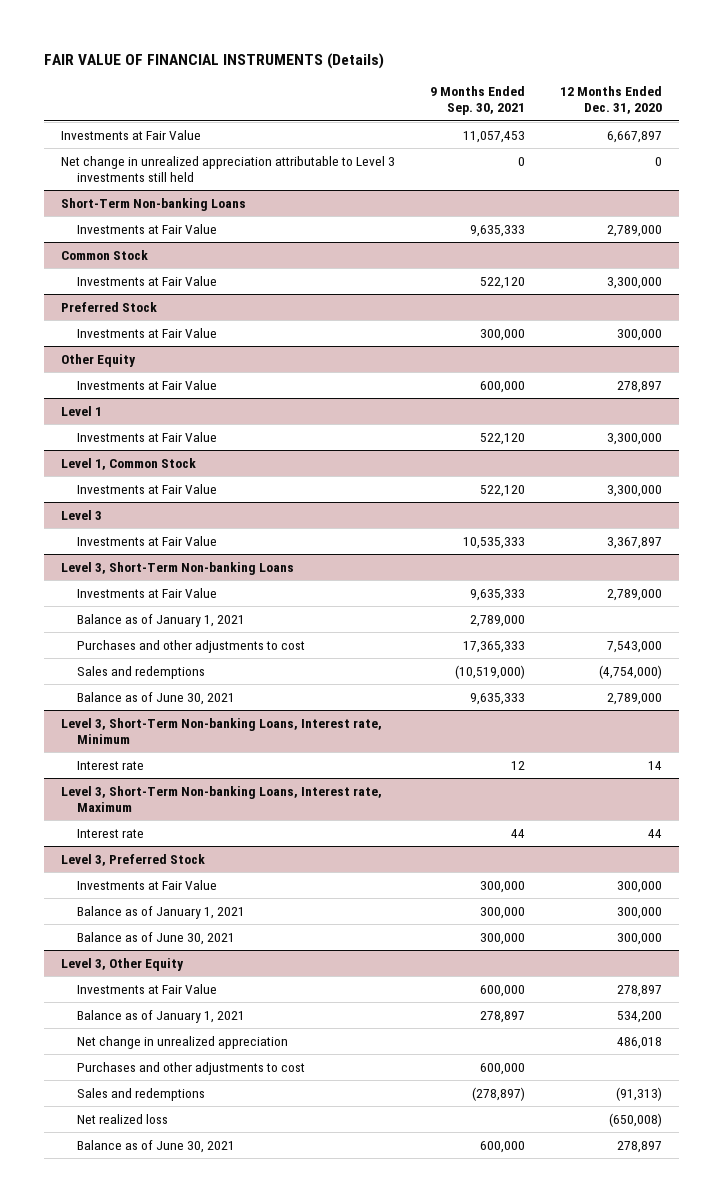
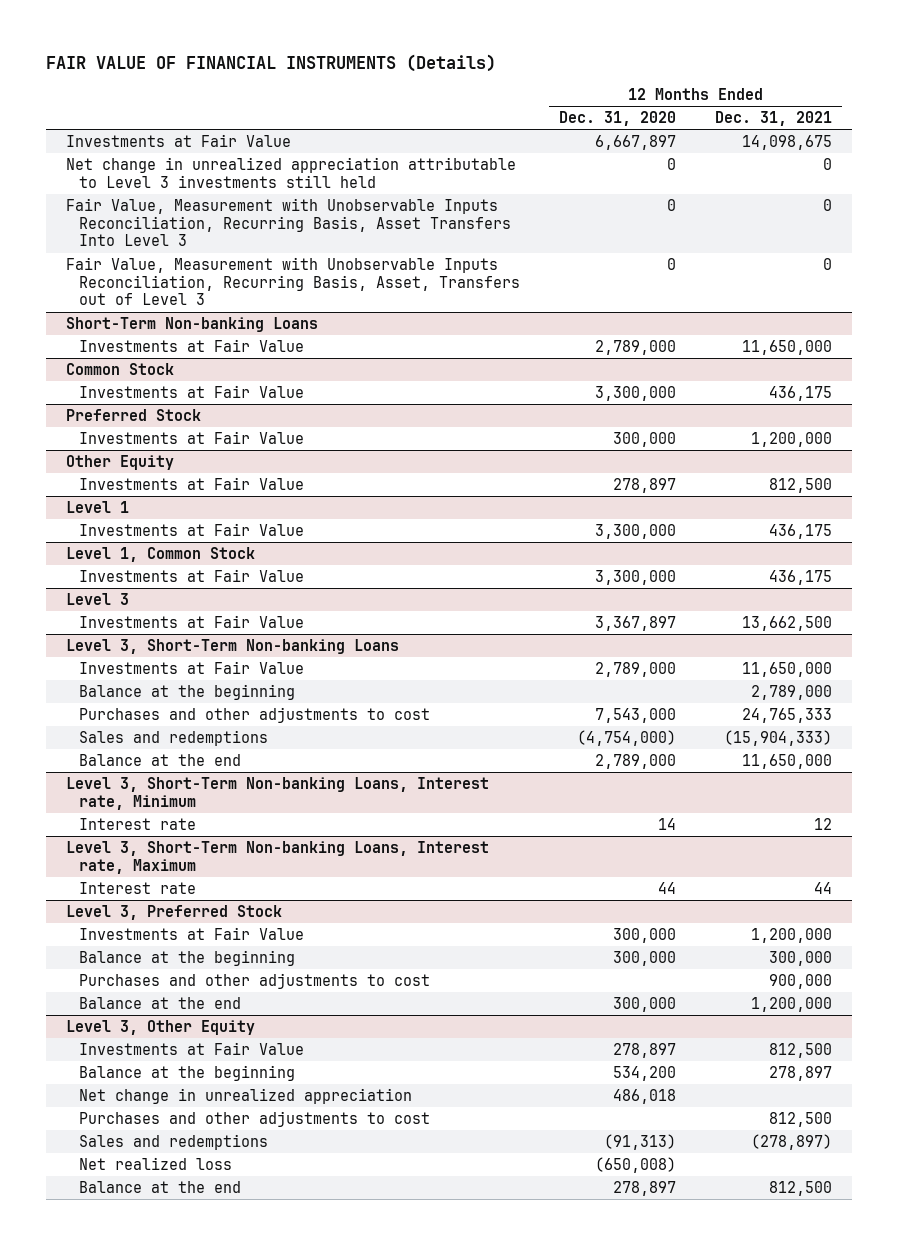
[430,85,526,116] 9 Months Ended Sep. 30, 2021 -> none
none -> [715,110,833,126] Dec. 31, 2021
none -> [66,197,511,247] Fair Value, Measurement with Unobservable Inputs Reconciliation, Recurring Basis, Asset Transfers Into Level 3
none -> [66,256,520,306] Fair Value, Measurement with Unobservable Inputs Reconciliation, Recurring Basis, Asset, Transfers out of Level 3
[76,613,245,627] Balance as of January 1, 2021 -> [78,683,295,700] Balance at the beginning
[76,691,235,705] Balance as of June 30, 2021 -> [78,753,241,766] Balance at the end
[76,905,245,919] Balance as of January 1, 2021 -> [78,949,295,966] Balance at the beginning
none -> [78,972,430,989] Purchases and other adjustments to cost
[76,931,235,945] Balance as of June 30, 2021 -> [78,996,241,1009] Balance at the end
[76,1009,245,1023] Balance as of January 1, 2021 -> [78,1064,295,1081] Balance at the beginning
[76,1139,235,1153] Balance as of June 30, 2021 -> [78,1180,241,1193] Balance at the end

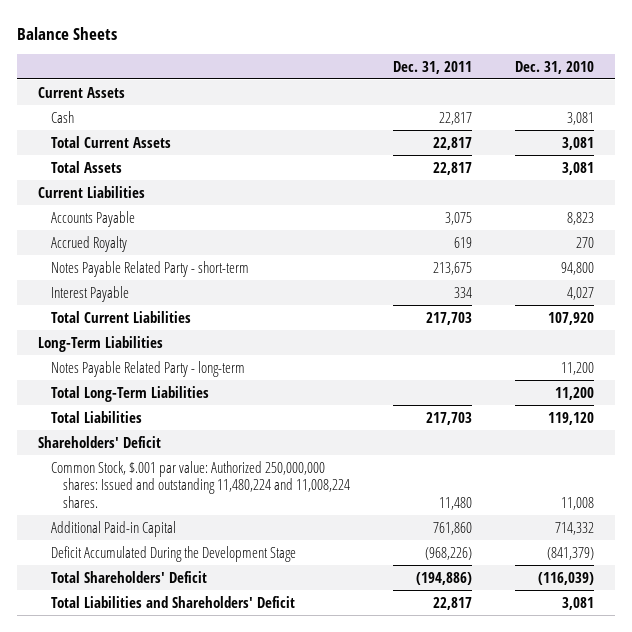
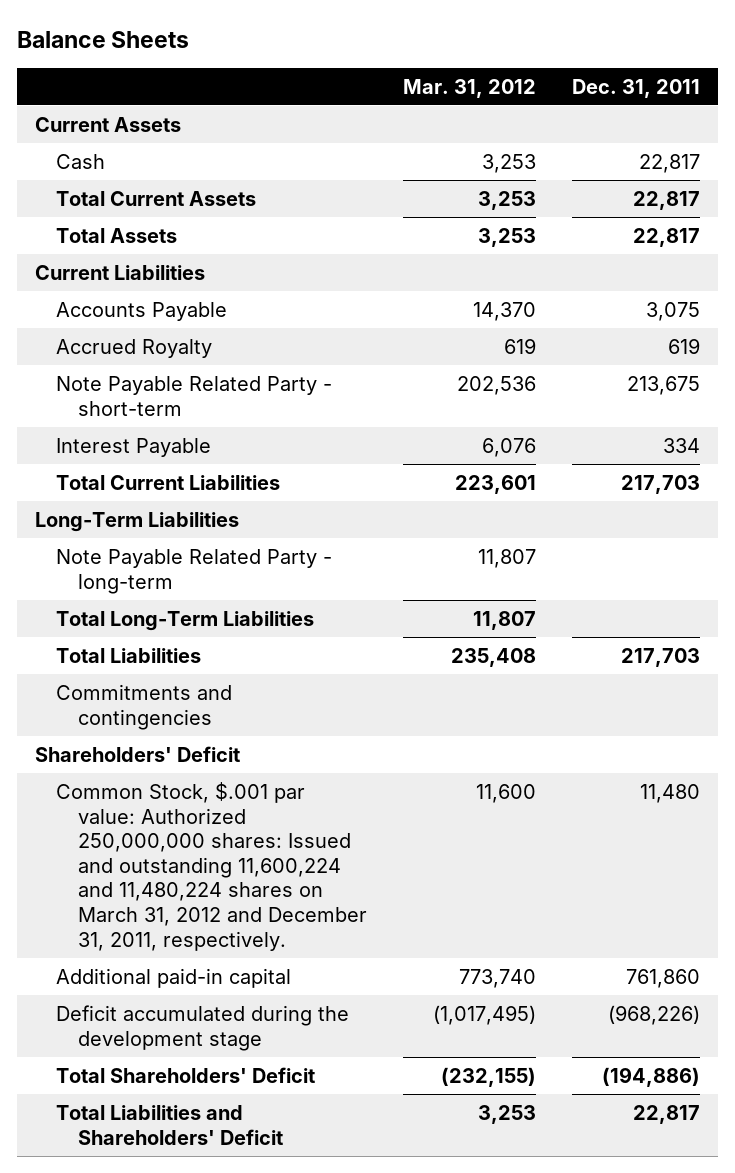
[514,60,594,74] Dec. 31, 2010 -> none
none -> [402,78,536,98] Mar. 31, 2012
[50,260,249,277] Notes Payable Related Party - short-term -> [56,375,333,416] Note Payable Related Party - short-term
[50,360,245,377] Notes Payable Related Party - long-term -> [56,548,333,594] Note Payable Related Party - long-term
none -> [56,683,233,730] Commitments and contingencies
[50,460,350,509] Common Stock, $.001 par value: Authorized 250,000,000 shares: Issued and outstanding 11,480,224 and 11,008,224 shares. -> [56,781,367,951] Common Stock, $.001 par value: Authorized 250,000,000 shares: Issued and outstanding 11,600,224 and 11,480,224 shares on March 31, 2012 and December 31, 2011, respectively.
[50,520,176,537] Additional Paid-in Capital -> [56,967,292,988] Additional paid-in capital
[50,545,296,562] Deficit Accumulated During the Development Stage -> [56,1004,350,1051] Deficit accumulated during the development stage

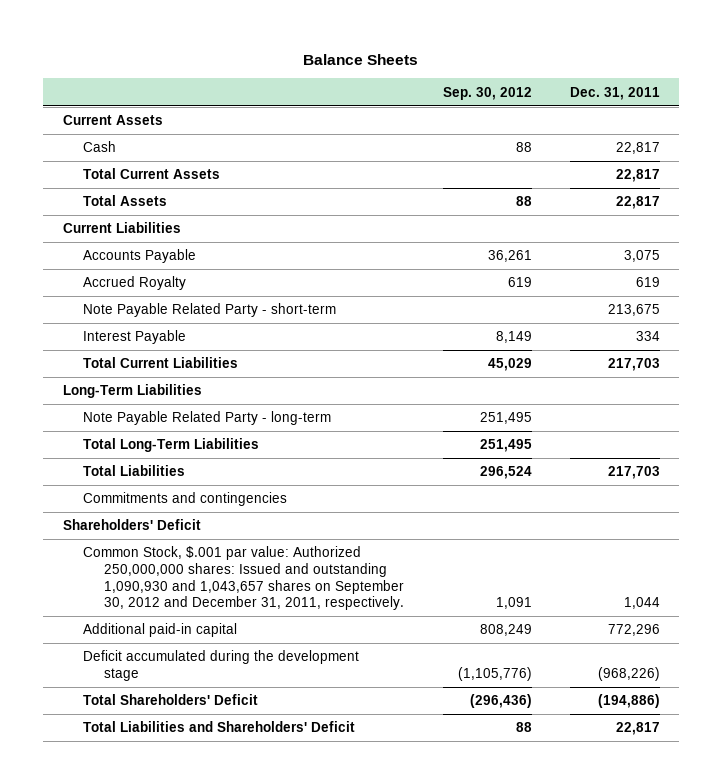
[402,78,536,98] Mar. 31, 2012 -> none
none -> [442,86,532,100] Sep. 30, 2012
[56,781,367,951] Common Stock, $.001 par value: Authorized 250,000,000 shares: Issued and outstanding 11,600,224 and 11,480,224 shares on March 31, 2012 and December 31, 2011, respectively. -> [83,546,405,611] Common Stock, $.001 par value: Authorized 250,000,000 shares: Issued and outstanding 1,090,930 and 1,043,657 shares on September 30, 2012 and December 31, 2011, respectively.
[639,783,700,803] 11,480 -> [624,597,661,610] 1,044
[625,968,700,988] 761,860 -> [608,624,661,637] 772,296

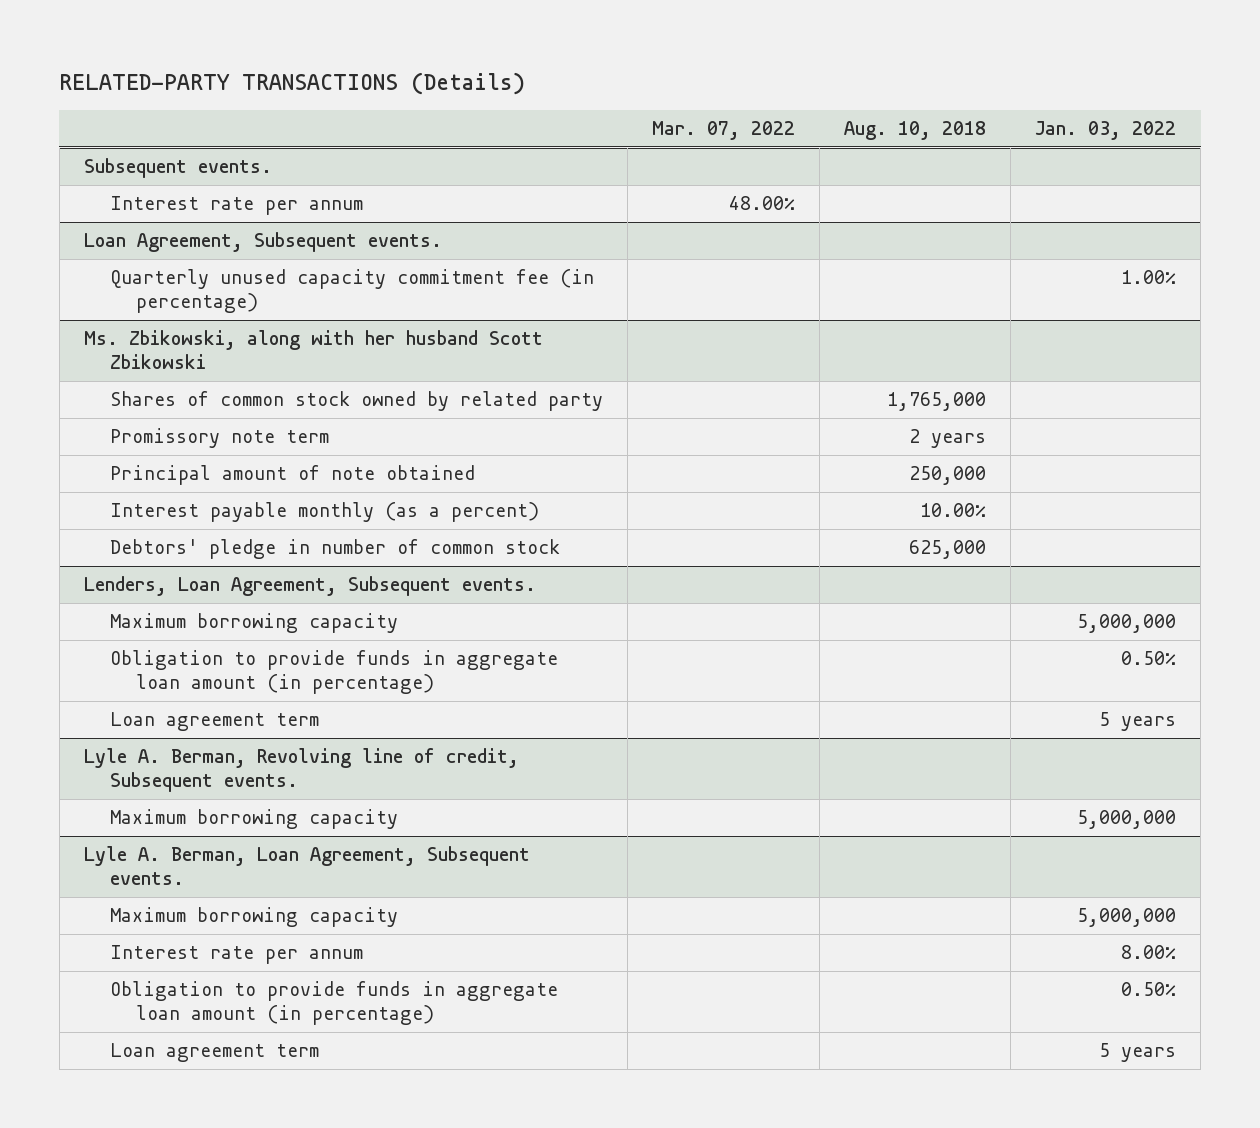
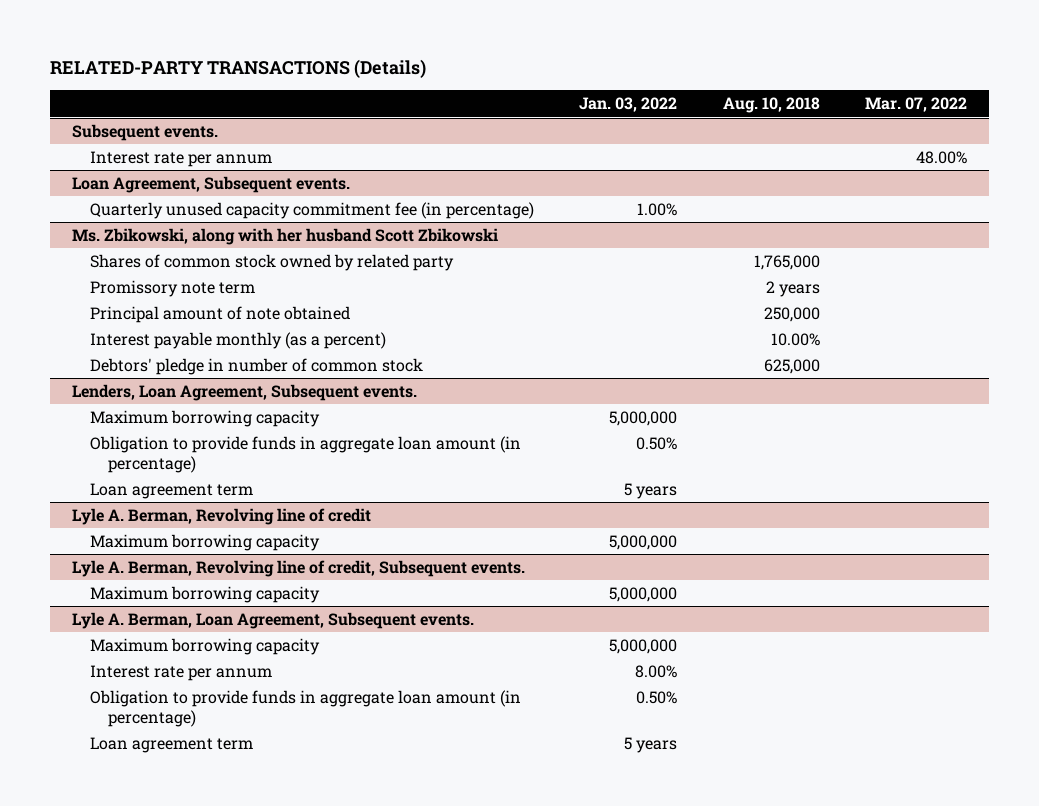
none -> [72,507,372,525] Lyle A. Berman, Revolving line of credit
none -> [90,533,321,551] Maximum borrowing capacity

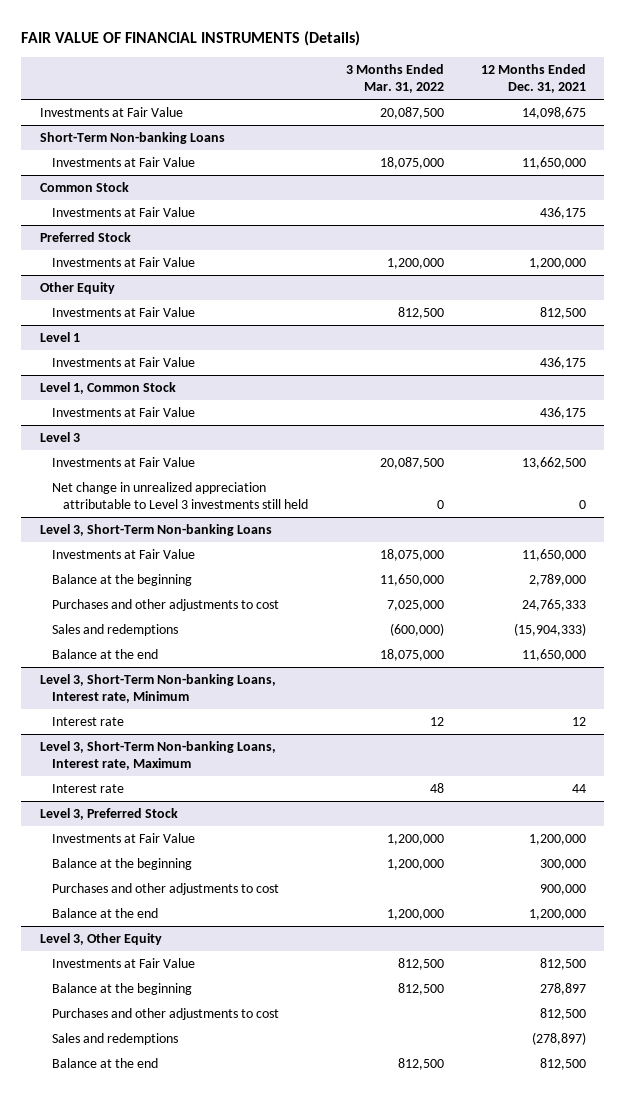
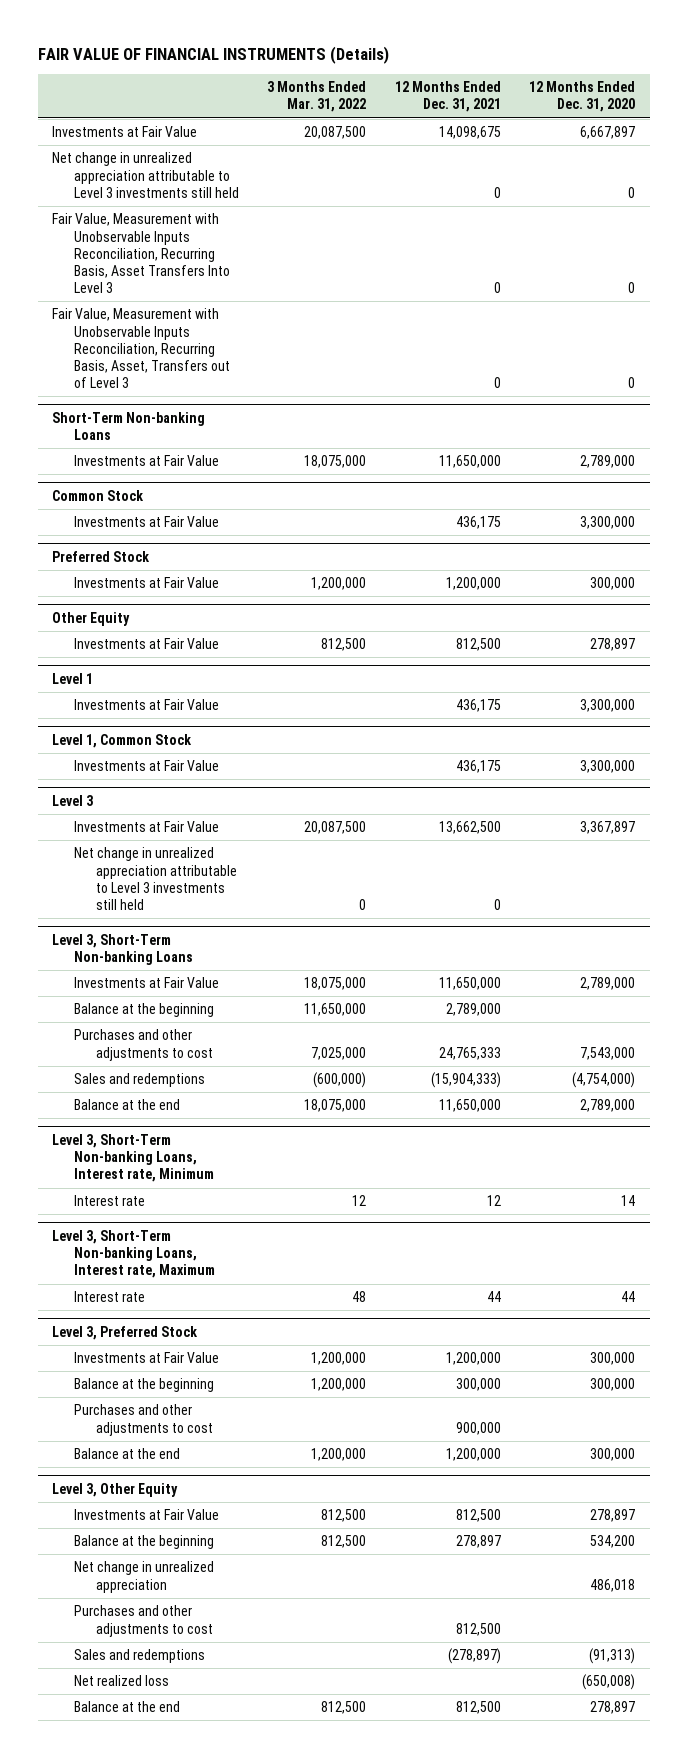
none -> [529,81,636,113] 12 Months Ended Dec. 31, 2020
none -> [51,152,239,198] Net change in unrealized appreciation attributable to Level 3 investments still held
none -> [51,213,230,294] Fair Value, Measurement with Unobservable Inputs Reconciliation, Recurring Basis, Asset Transfers Into Level 3
none -> [51,308,230,389] Fair Value, Measurement with Unobservable Inputs Reconciliation, Recurring Basis, Asset, Transfers out of Level 3
none -> [73,1561,214,1593] Net change in unrealized appreciation
none -> [73,1675,169,1687] Net realized loss

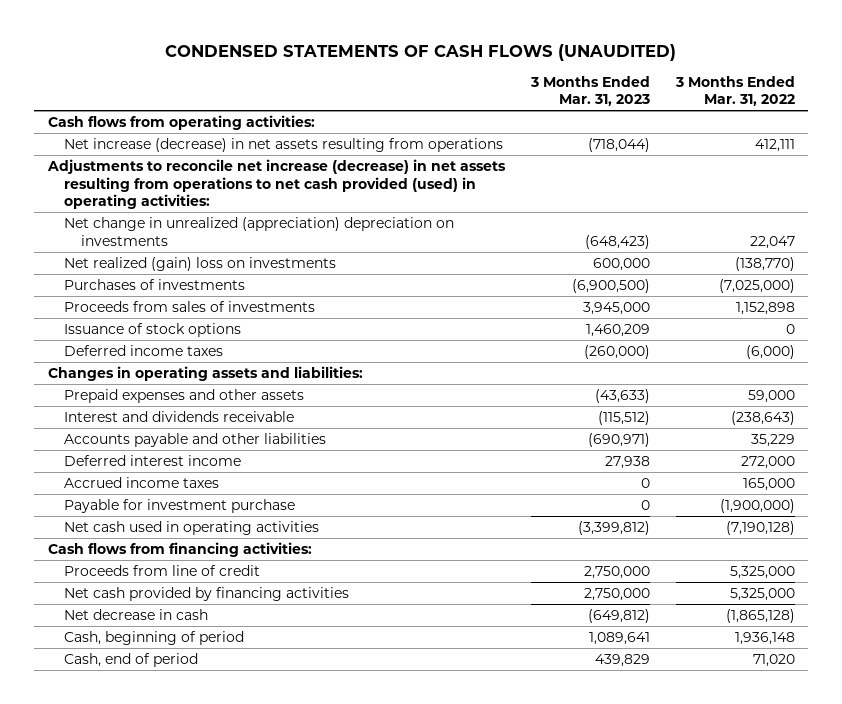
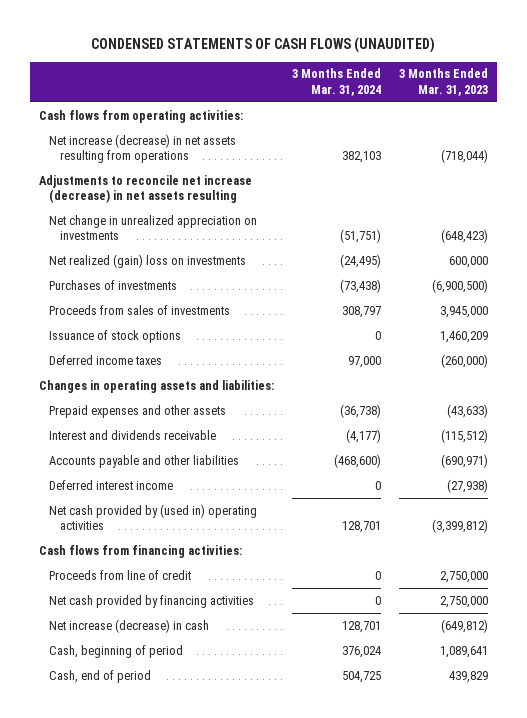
[674,75,795,107] 3 Months Ended Mar. 31, 2022 -> none
none -> [291,68,381,96] 3 Months Ended Mar. 31, 2024
[46,159,506,210] Adjustments to reconcile net increase (decrease) in net assets resulting from operations to net cash provided (used) in operating activities: -> [39,174,253,204] Adjustments to reconcile net increase (decrease) in net assets resulting
[64,217,455,246] Net change in unrealized (appreciation) depreciation on investments -> [49,214,258,241] Net change in unrealized appreciation on investments
[64,477,220,489] Accrued income taxes -> none
[64,499,296,514] Payable for investment purchase -> none
[604,456,650,470] 27,938 -> [446,478,488,493] (27,938)
[64,521,320,536] Net cash used in operating activities -> [49,503,258,531] Net cash provided by (used in) operating activities
[64,609,209,621] Net decrease in cash -> [49,618,210,633] Net increase (decrease) in cash

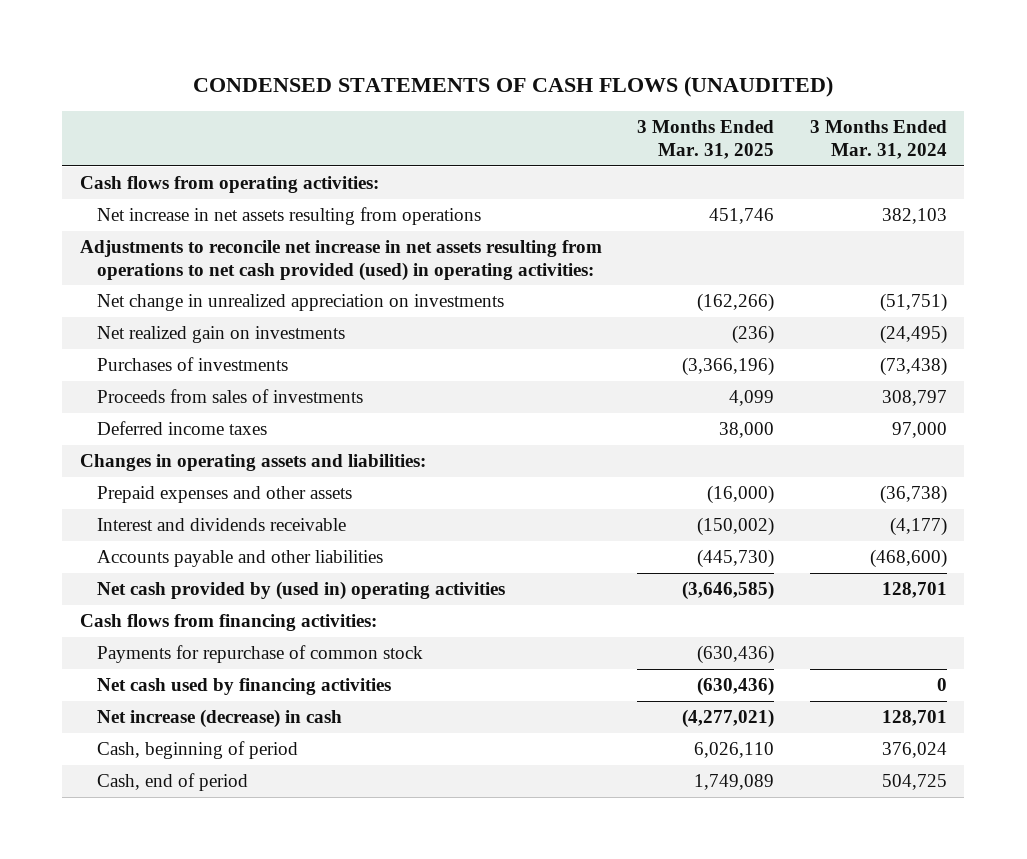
[398,68,488,96] 3 Months Ended Mar. 31, 2023 -> none
none -> [637,120,775,159] 3 Months Ended Mar. 31, 2025
[49,133,237,164] Net increase (decrease) in net assets resulting from operations -> [97,207,482,226] Net increase in net assets resulting from operations
[39,174,253,204] Adjustments to reconcile net increase (decrease) in net assets resulting -> [79,240,602,281] Adjustments to reconcile net increase in net assets resulting from operations to net cash provided (used) in operating activities:
[49,253,247,268] Net realized (gain) loss on investments -> [97,326,346,344] Net realized gain on investments
[49,329,182,343] Issuance of stock options -> none
[49,479,174,490] Deferred interest income -> none
[49,569,192,580] Proceeds from line of credit -> none
none -> [97,645,424,664] Payments for repurchase of common stock
[49,594,255,608] Net cash provided by financing activities -> [97,678,392,696] Net cash used by financing activities

